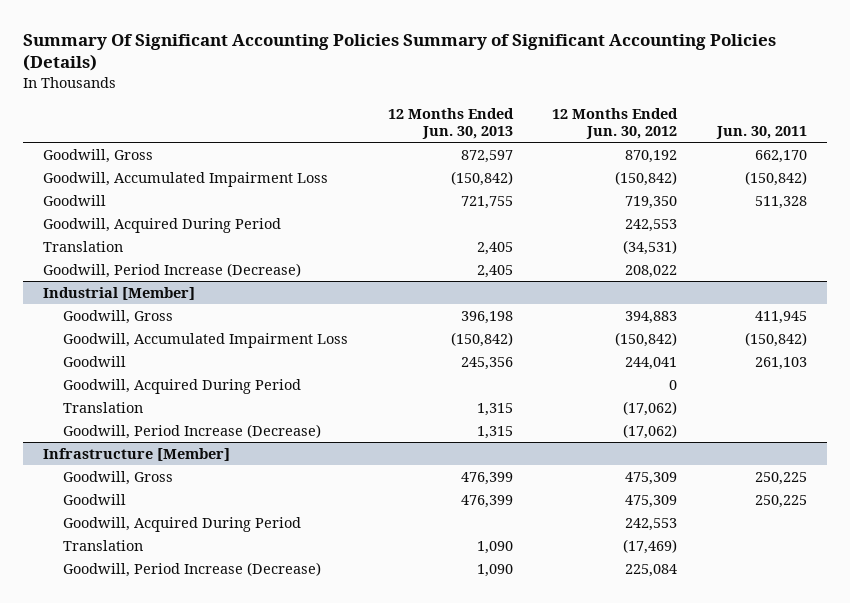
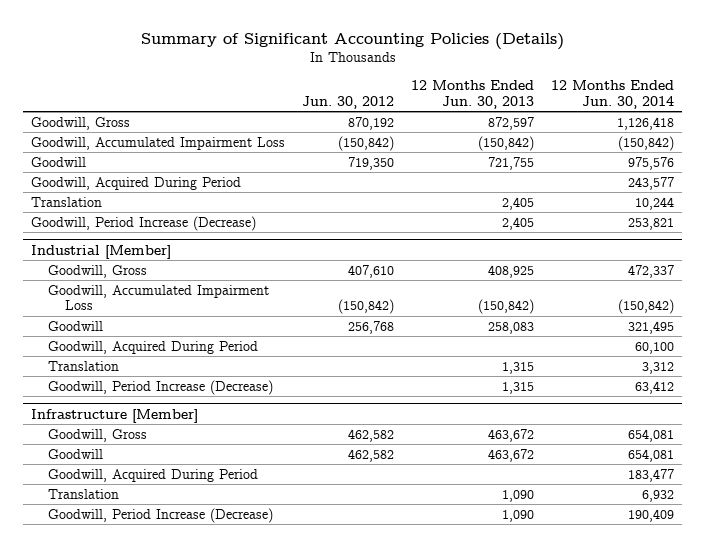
[23,33,777,72] Summary Of Significant Accounting Policies Summary of Significant Accounting Policies (Details) -> [140,32,564,50] Summary of Significant Accounting Policies (Details)
[552,108,679,140] 12 Months Ended Jun. 30, 2012 -> none
[715,126,807,140] Jun. 30, 2011 -> none
none -> [302,95,395,109] Jun. 30, 2012
none -> [550,80,674,109] 12 Months Ended Jun. 30, 2014
[460,310,513,324] 396,198 -> [487,264,534,278] 408,925
[460,356,513,370] 245,356 -> [487,321,534,334] 258,083
[460,471,513,485] 476,399 -> [487,428,534,442] 463,672
[460,494,513,508] 476,399 -> [487,448,534,462] 463,672

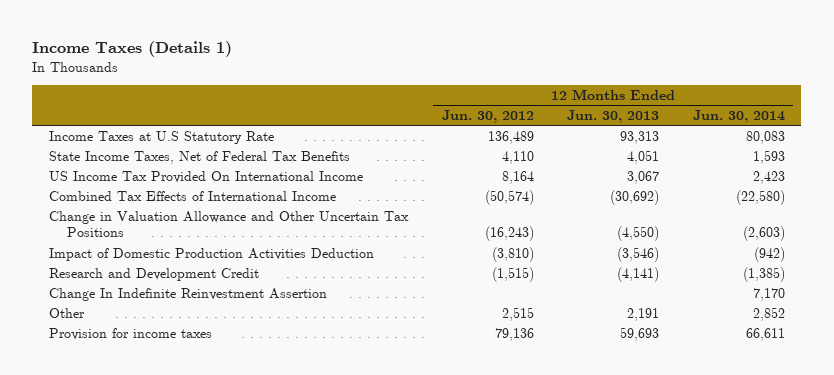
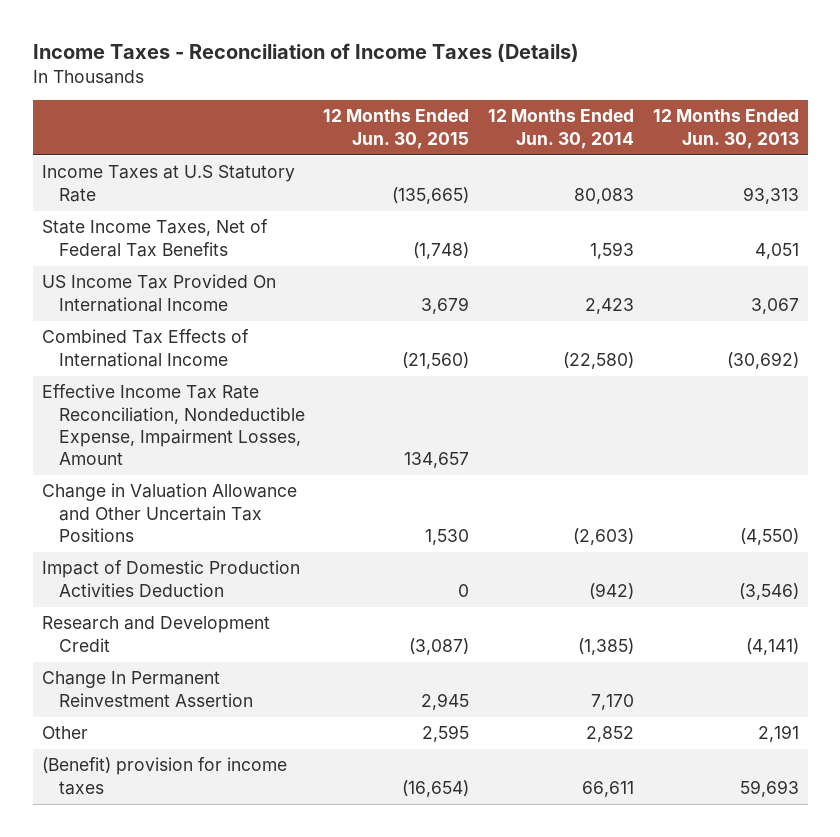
[32,41,233,58] Income Taxes (Details 1) -> [32,43,579,63] Income Taxes - Reconciliation of Income Taxes (Details)
[441,109,534,123] Jun. 30, 2012 -> none
none -> [323,109,470,149] 12 Months Ended Jun. 30, 2015
none -> [41,384,305,466] Effective Income Tax Rate Reconciliation, Nondeductible Expense, Impairment Losses, Amount
[49,287,328,301] Change In Indefinite Reinvestment Assertion -> [41,671,253,707] Change In Permanent Reinvestment Assertion
[49,327,213,340] Provision for income taxes -> [41,757,287,795] (Benefit) provision for income taxes

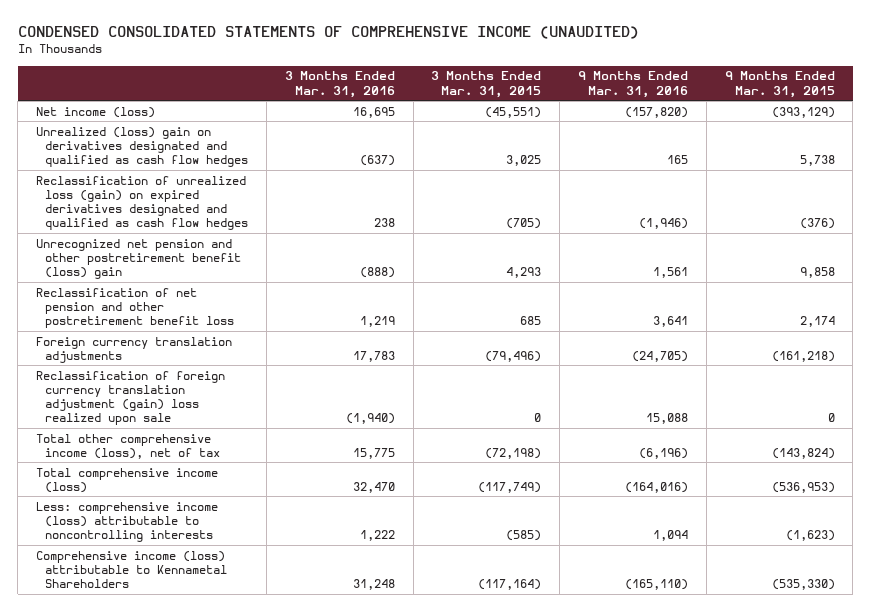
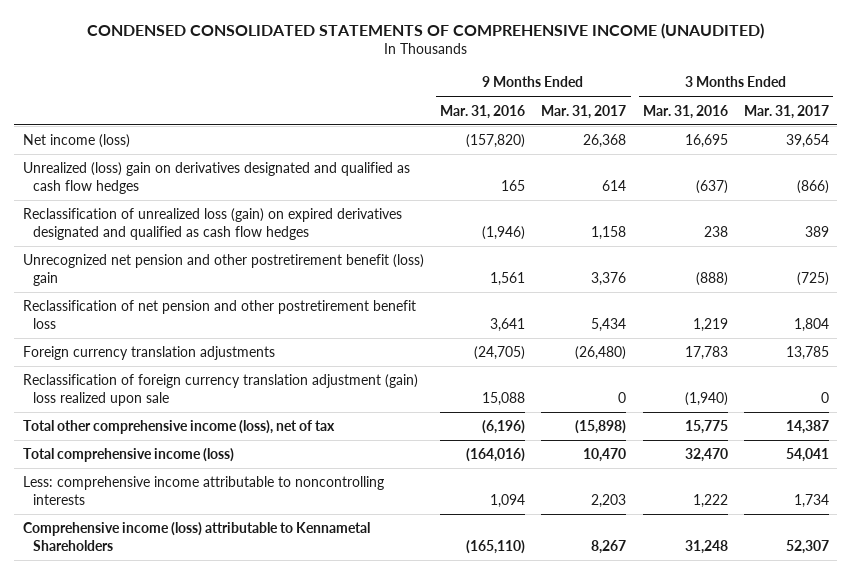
[431,71,542,98] 3 Months Ended Mar. 31, 2015 -> none
[724,71,835,98] 9 Months Ended Mar. 31, 2015 -> none
none -> [541,104,627,119] Mar. 31, 2017
none -> [744,104,830,119] Mar. 31, 2017
[36,501,219,543] Less: comprehensive income (loss) attributable to noncontrolling interests -> [22,476,384,505] Less: comprehensive income attributable to noncontrolling interests

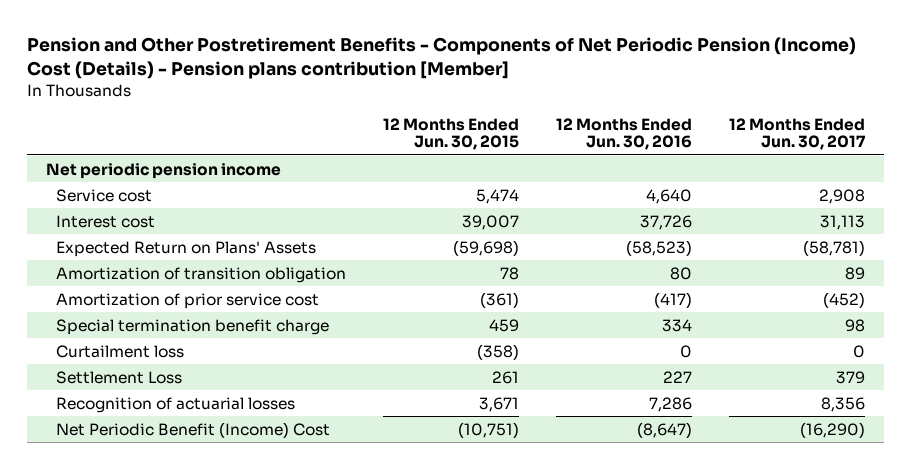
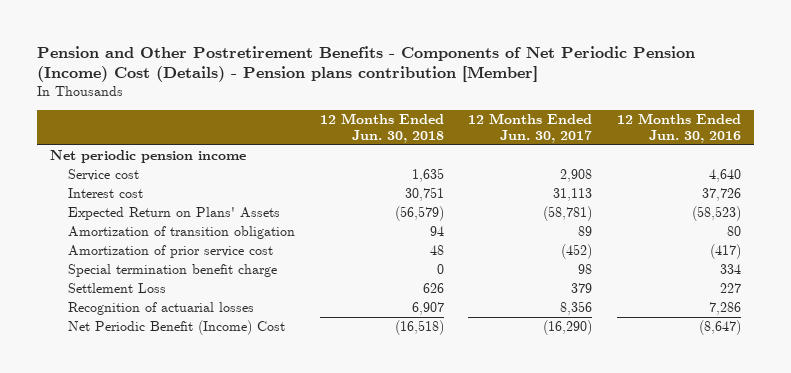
[383,117,520,151] 12 Months Ended Jun. 30, 2015 -> none
none -> [319,112,444,143] 12 Months Ended Jun. 30, 2018
[56,344,185,358] Curtailment loss -> none

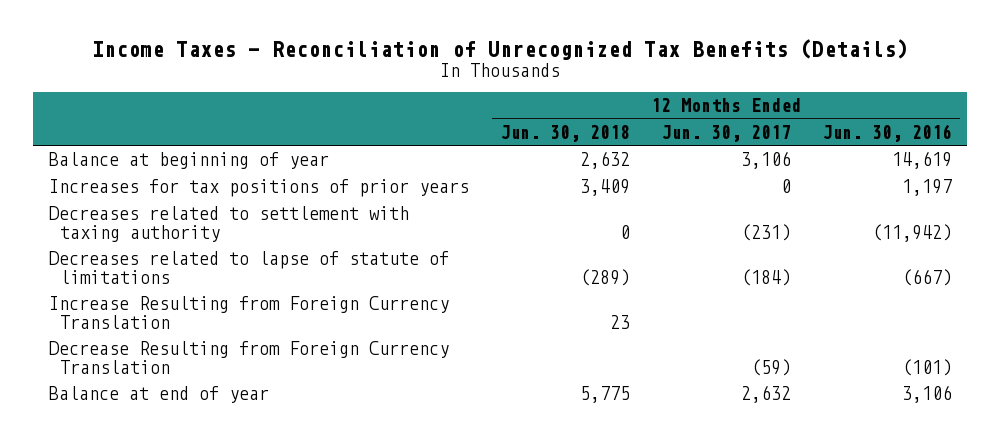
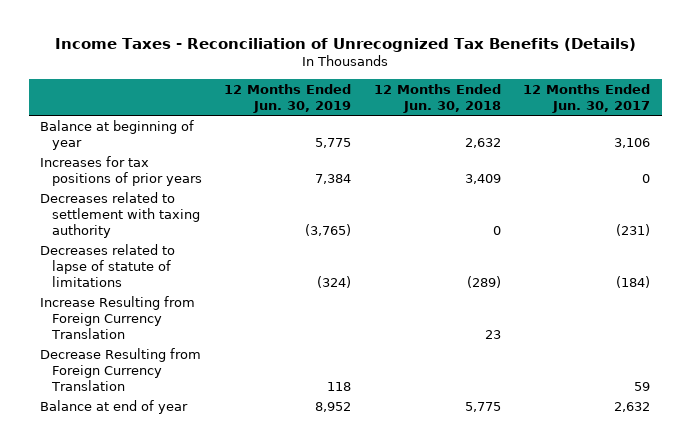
[821,123,952,142] Jun. 30, 2016 -> none
none -> [224,84,352,114] 12 Months Ended Jun. 30, 2019
[750,358,791,376] (59) -> [634,381,651,391] 59

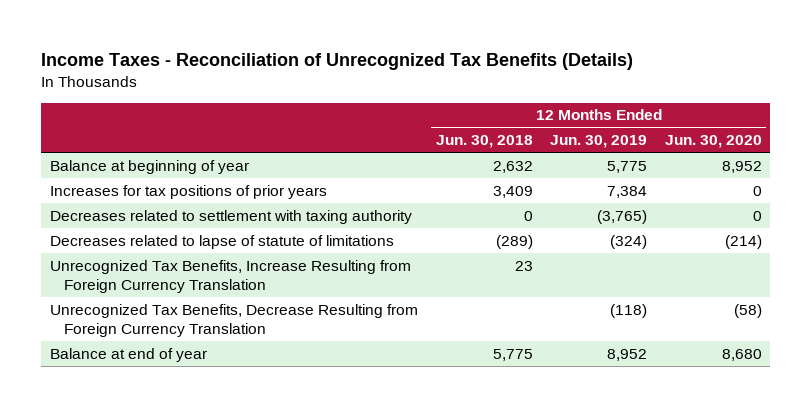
[523,84,651,114] 12 Months Ended Jun. 30, 2017 -> none
none -> [664,135,762,149] Jun. 30, 2020
[39,295,195,339] Increase Resulting from Foreign Currency Translation -> [50,259,412,293] Unrecognized Tax Benefits, Increase Resulting from Foreign Currency Translation
[39,347,201,391] Decrease Resulting from Foreign Currency Translation -> [50,303,419,337] Unrecognized Tax Benefits, Decrease Resulting from Foreign Currency Translation
[327,381,352,391] 118 -> [610,303,648,318] (118)

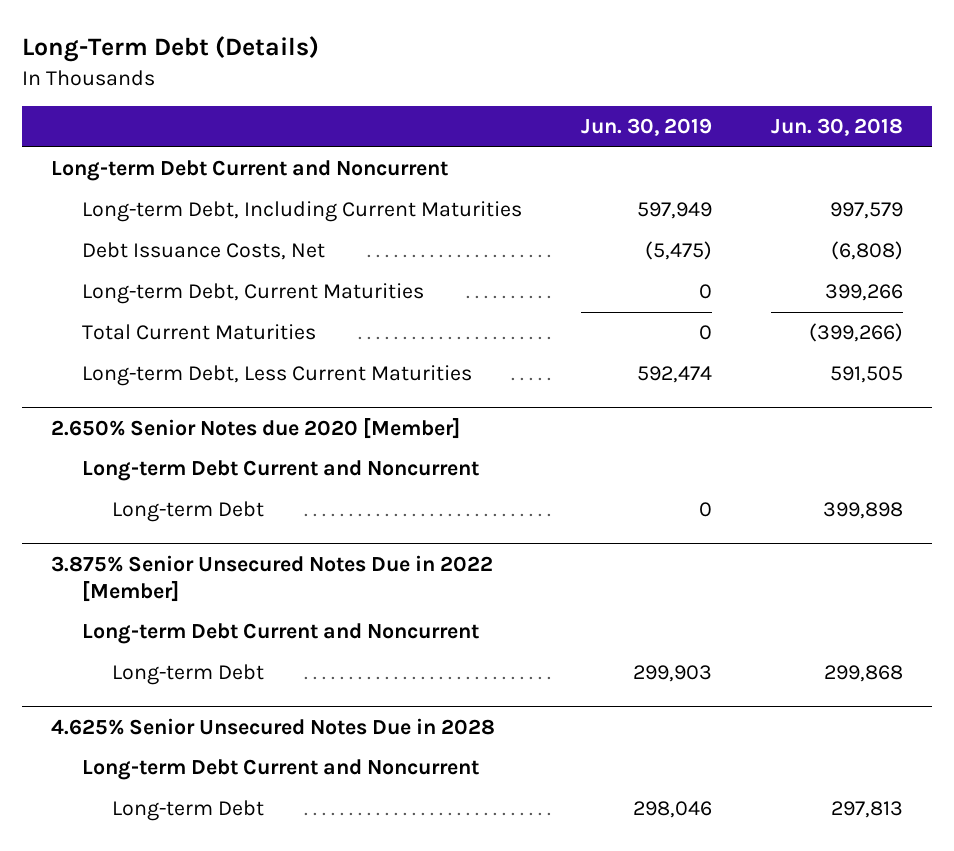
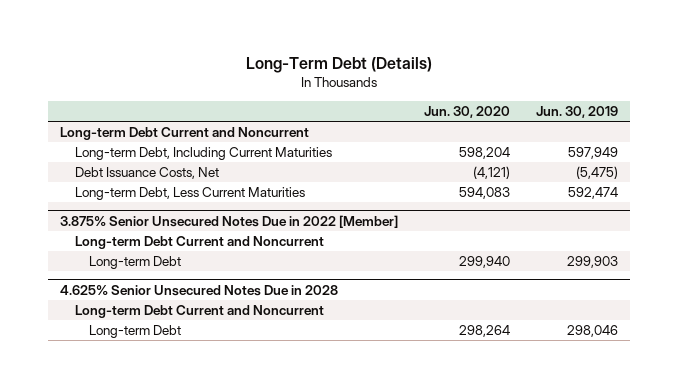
[770,118,903,137] Jun. 30, 2018 -> none
none -> [423,106,510,119] Jun. 30, 2020
[81,283,424,305] Long-term Debt, Current Maturities -> none
[81,324,316,341] Total Current Maturities -> none
[51,417,461,439] 2.650% Senior Notes due 2020 [Member] -> none
[81,460,479,482] Long-term Debt Current and Noncurrent -> none
[111,501,264,523] Long-term Debt -> none

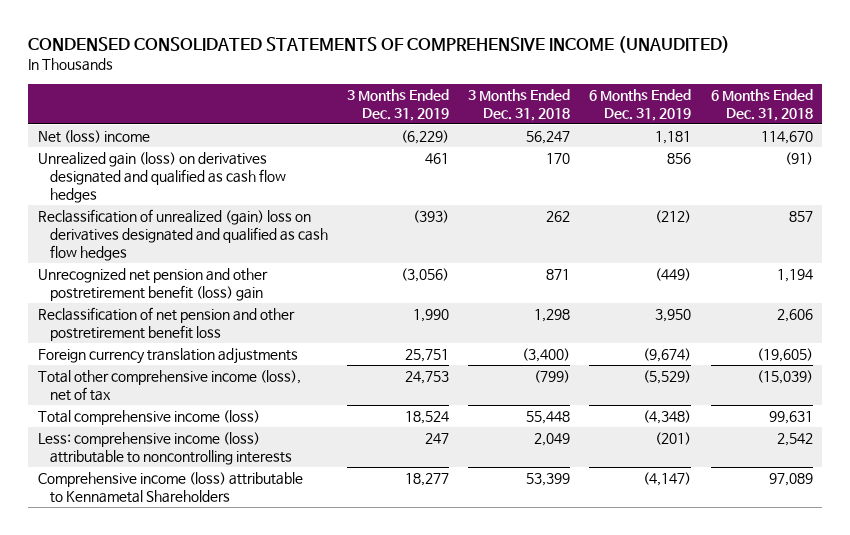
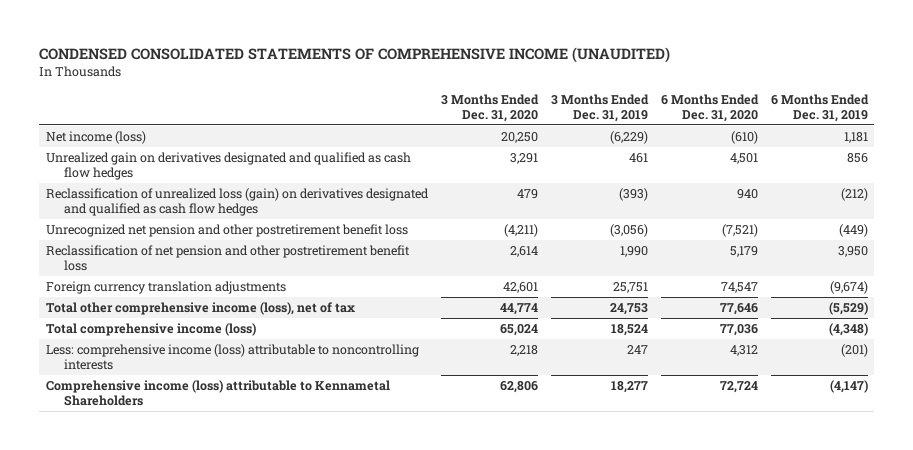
[468,88,571,121] 3 Months Ended Dec. 31, 2018 -> none
[710,88,813,121] 6 Months Ended Dec. 31, 2018 -> none
none -> [440,93,539,122] 3 Months Ended Dec. 31, 2020
none -> [660,93,759,122] 6 Months Ended Dec. 31, 2020
[37,130,150,144] Net (loss) income -> [45,131,146,145] Net income (loss)
[37,152,286,204] Unrealized gain (loss) on derivatives designated and qualified as cash flow hedges -> [45,152,411,180] Unrealized gain on derivatives designated and qualified as cash flow hedges
[37,209,328,262] Reclassification of unrealized (gain) loss on derivatives designated and qualified as cash flow hedges -> [45,188,429,216] Reclassification of unrealized loss (gain) on derivatives designated and qualified as cash flow hedges
[37,268,268,302] Unrecognized net pension and other postretirement benefit (loss) gain -> [45,224,408,238] Unrecognized net pension and other postretirement benefit loss

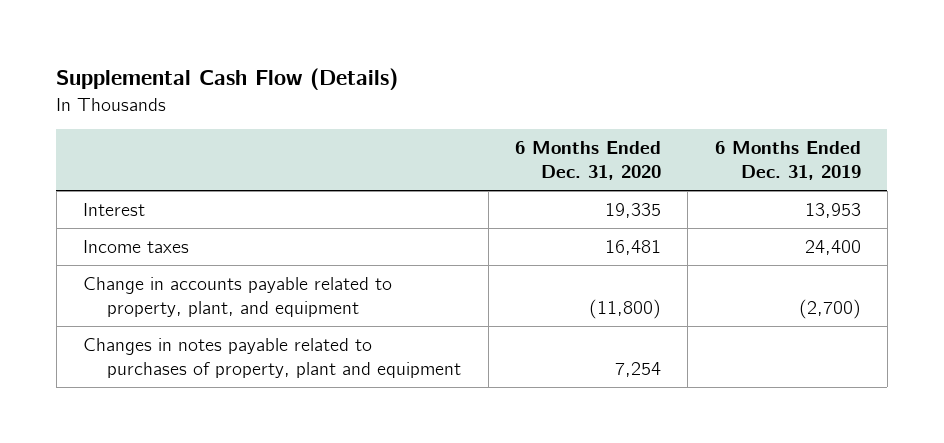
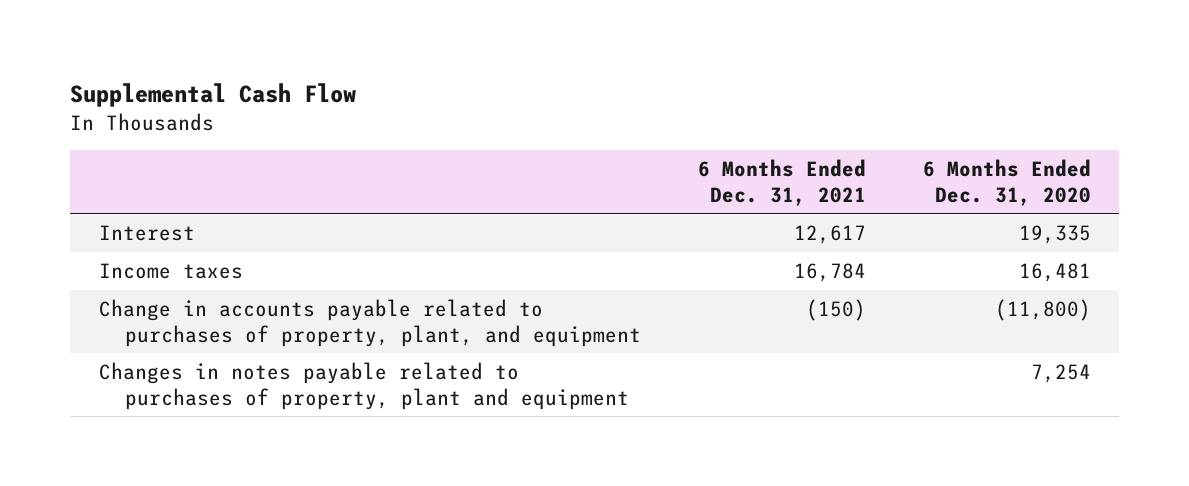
[56,68,399,91] Supplemental Cash Flow (Details) -> [70,82,357,107] Supplemental Cash Flow
[714,141,861,180] 6 Months Ended Dec. 31, 2019 -> none
none -> [697,159,866,206] 6 Months Ended Dec. 31, 2021
[83,277,393,317] Change in accounts payable related to property, plant, and equipment -> [98,299,641,347] Change in accounts payable related to purchases of property, plant, and equipment

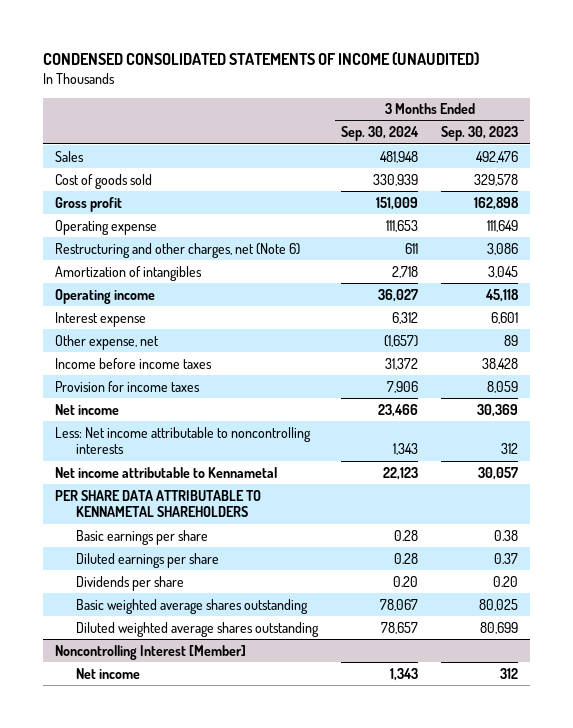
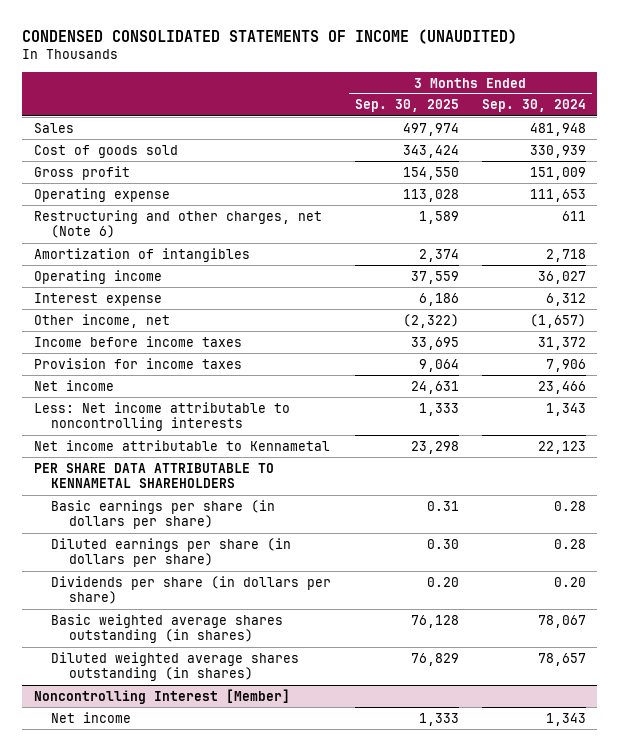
[441,126,519,142] Sep. 30, 2023 -> none
none -> [354,99,459,113] Sep. 30, 2025
[54,334,159,350] Other expense, net -> [34,313,171,328] Other income, net
[75,529,208,545] Basic earnings per share -> [51,499,276,530] Basic earnings per share (in dollars per share)
[75,552,219,568] Diluted earnings per share -> [51,537,292,568] Diluted earnings per share (in dollars per share)
[75,575,184,591] Dividends per share -> [51,575,332,605] Dividends per share (in dollars per share)
[75,598,308,614] Basic weighted average shares outstanding -> [51,613,284,644] Basic weighted average shares outstanding (in shares)
[75,621,319,637] Diluted weighted average shares outstanding -> [51,651,300,682] Diluted weighted average shares outstanding (in shares)

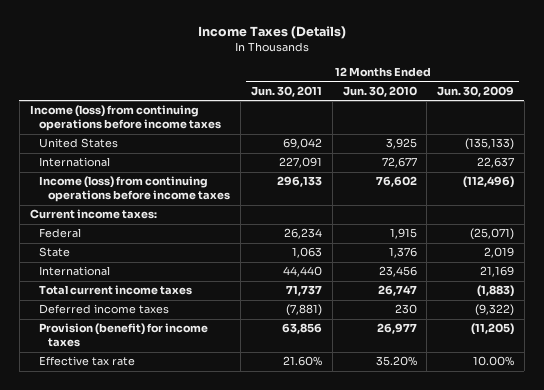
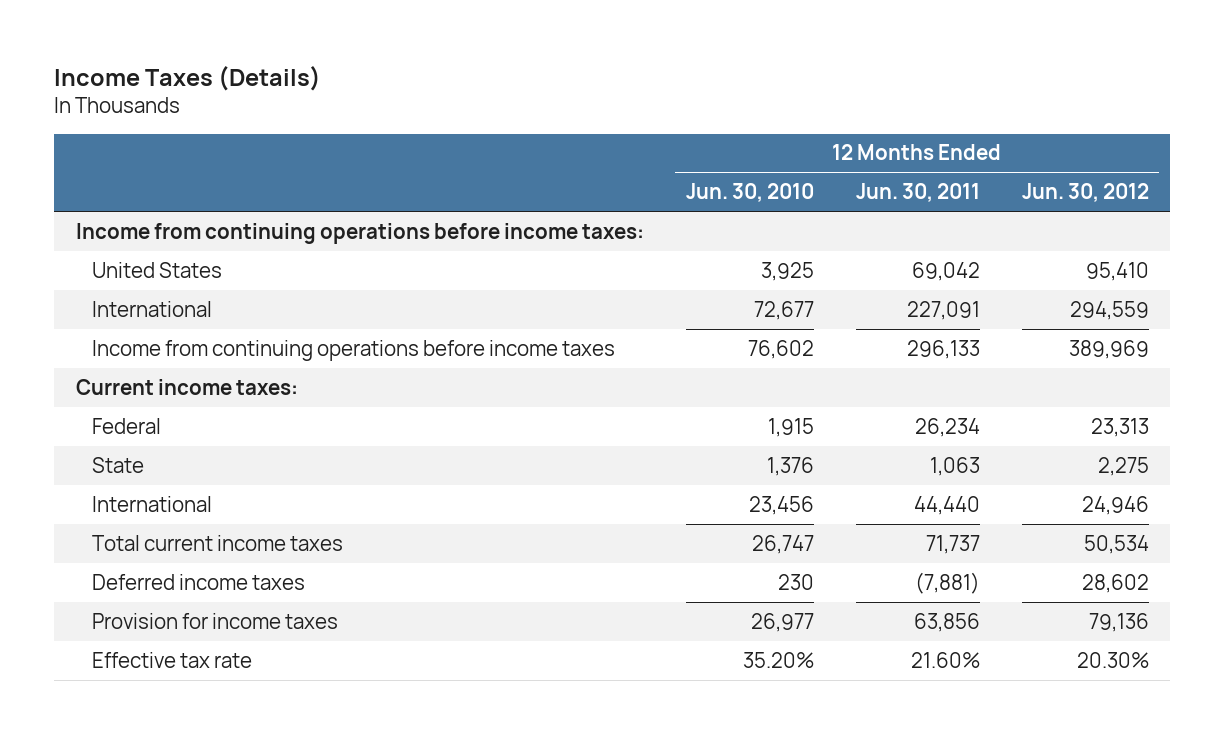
[437,85,515,97] Jun. 30, 2009 -> none
none -> [1021,183,1149,203] Jun. 30, 2012
[29,105,222,132] Income (loss) from continuing operations before income taxes -> [75,222,644,244] Income from continuing operations before income taxes:
[39,176,231,203] Income (loss) from continuing operations before income taxes -> [92,339,616,361] Income from continuing operations before income taxes
[39,323,209,348] Provision (benefit) for income taxes -> [92,612,339,629] Provision for income taxes

